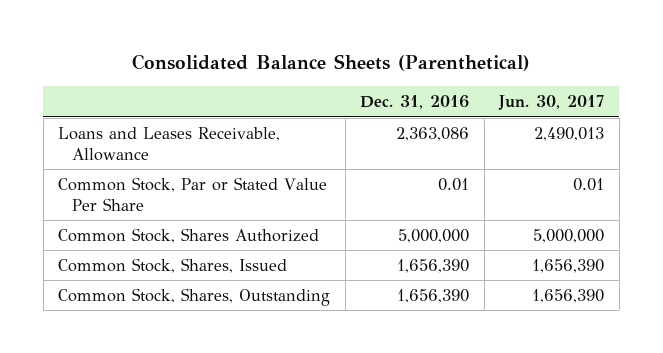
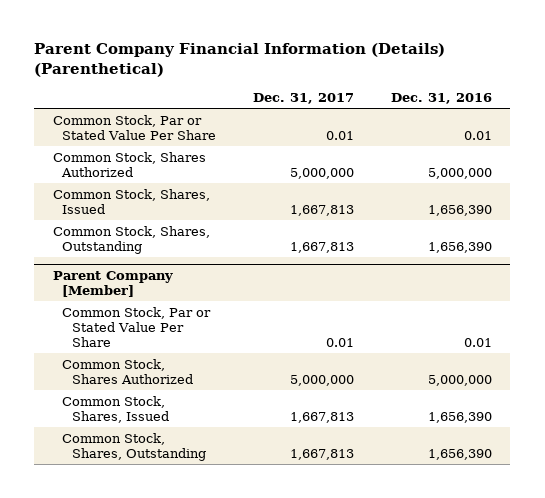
[132,54,531,72] Consolidated Balance Sheets (Parenthetical) -> [34,43,446,77] Parent Company Financial Information (Details) (Parenthetical)
[498,95,605,111] Jun. 30, 2017 -> none
none -> [253,93,355,105] Dec. 31, 2017
[58,126,281,161] Loans and Leases Receivable, Allowance -> none
none -> [52,271,173,298] Parent Company [Member]
none -> [62,306,212,347] Common Stock, Par or Stated Value Per Share
none -> [62,358,194,384] Common Stock, Shares Authorized
none -> [62,395,170,423] Common Stock, Shares, Issued
none -> [62,432,207,461] Common Stock, Shares, Outstanding

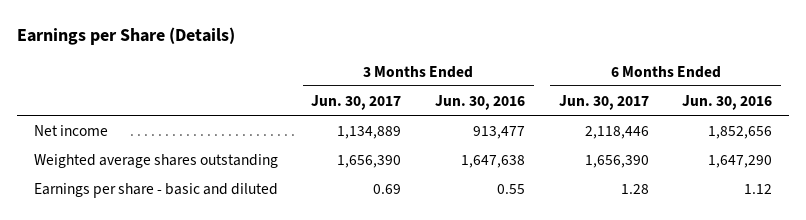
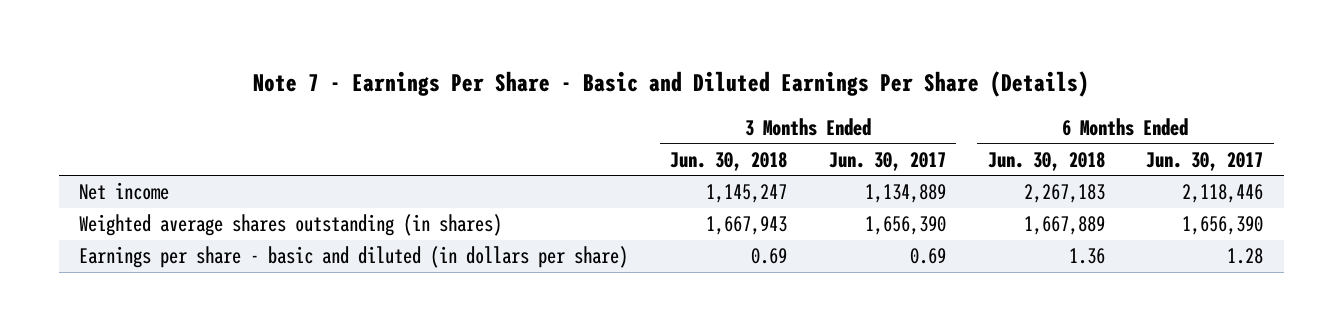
[16,27,235,46] Earnings per Share (Details) -> [253,71,1090,98] Note 7 - Earnings Per Share - Basic and Diluted Earnings Per Share (Details)
[435,94,526,110] Jun. 30, 2016 -> none
[682,94,773,110] Jun. 30, 2016 -> none
none -> [670,151,788,171] Jun. 30, 2018
none -> [987,151,1105,171] Jun. 30, 2018
[33,153,278,168] Weighted average shares outstanding -> [79,214,503,237] Weighted average shares outstanding (in shares)
[33,182,278,198] Earnings per share - basic and diluted -> [79,246,629,269] Earnings per share - basic and diluted (in dollars per share)

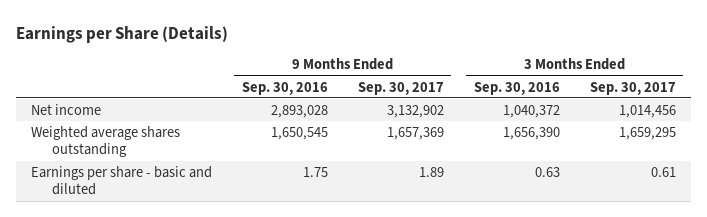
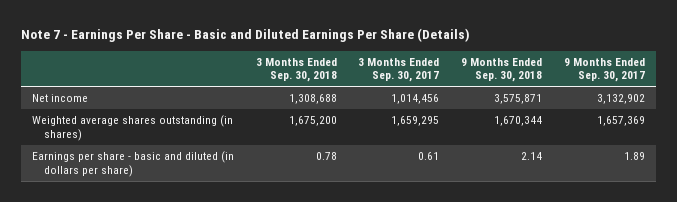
[15,25,228,43] Earnings per Share (Details) -> [20,27,470,42] Note 7 - Earnings Per Share - Basic and Diluted Earnings Per Share (Details)
[241,81,328,95] Sep. 30, 2016 -> none
[473,81,560,95] Sep. 30, 2016 -> none
none -> [255,57,337,83] 3 Months Ended Sep. 30, 2018
none -> [461,57,543,83] 9 Months Ended Sep. 30, 2018
[30,125,180,158] Weighted average shares outstanding -> [31,115,233,141] Weighted average shares outstanding (in shares)
[30,165,212,196] Earnings per share - basic and diluted -> [31,151,234,177] Earnings per share - basic and diluted (in dollars per share)

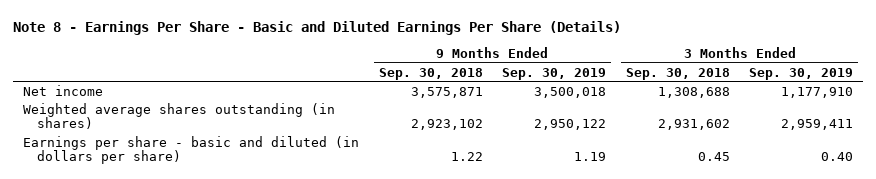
[20,27,470,42] Note 7 - Earnings Per Share - Basic and Diluted Earnings Per Share (Details) -> [13,21,622,36] Note 8 - Earnings Per Share - Basic and Diluted Earnings Per Share (Details)
[358,57,440,83] 3 Months Ended Sep. 30, 2017 -> none
[564,57,646,83] 9 Months Ended Sep. 30, 2017 -> none
none -> [502,67,607,80] Sep. 30, 2019
none -> [749,67,854,80] Sep. 30, 2019
[288,116,337,127] 1,675,200 -> [657,118,730,130] 2,931,602
[494,116,543,127] 1,670,344 -> [410,118,483,130] 2,923,102
[315,152,337,161] 0.78 -> [697,151,730,161] 0.45
[521,152,543,161] 2.14 -> [450,151,483,161] 1.22

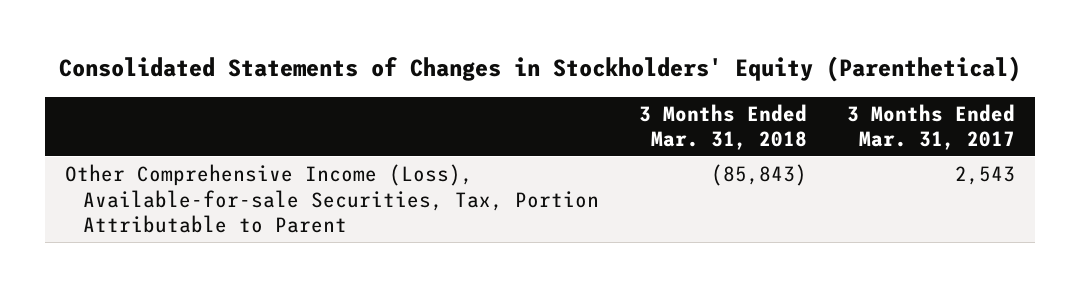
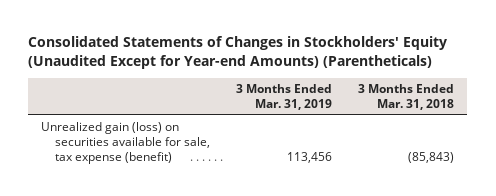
[58,56,1021,83] Consolidated Statements of Changes in Stockholders' Equity (Parenthetical) -> [28,36,448,69] Consolidated Statements of Changes in Stockholders' Equity (Unaudited Except for Year-end Amounts) (Parentheticals)
[846,103,1015,151] 3 Months Ended Mar. 31, 2017 -> none
none -> [235,83,332,111] 3 Months Ended Mar. 31, 2019
[64,163,599,234] Other Comprehensive Income (Loss), Available-for-sale Securities, Tax, Portion Attributable to Parent -> [41,122,210,165] Unrealized gain (loss) on securities available for sale, tax expense (benefit)

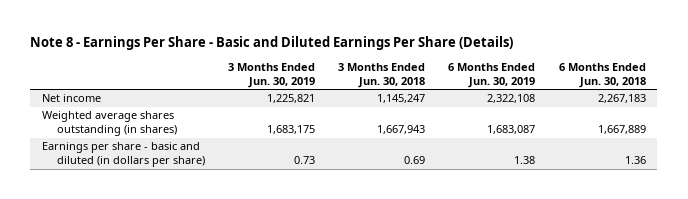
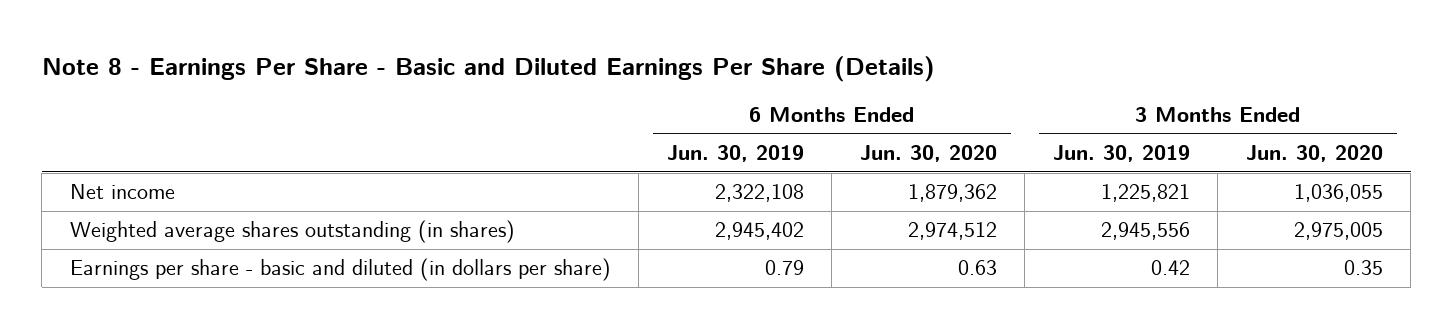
[338,63,426,88] 3 Months Ended Jun. 30, 2018 -> none
[558,63,646,88] 6 Months Ended Jun. 30, 2018 -> none
none -> [859,145,997,163] Jun. 30, 2020
none -> [1245,145,1383,163] Jun. 30, 2020
[266,125,315,135] 1,683,175 -> [1100,222,1190,241] 2,945,556
[487,125,536,135] 1,683,087 -> [714,222,804,241] 2,945,402
[293,156,315,165] 0.73 -> [1150,260,1190,276] 0.42
[514,156,536,165] 1.38 -> [764,260,804,276] 0.79

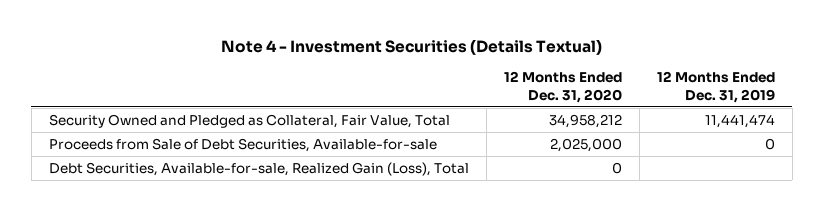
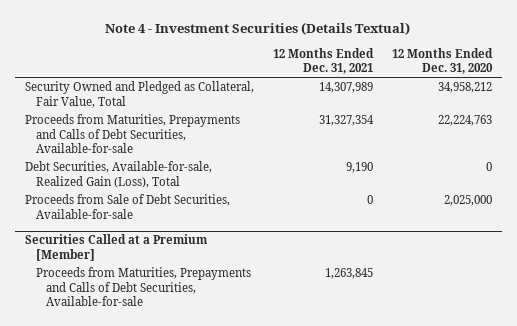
[656,71,775,103] 12 Months Ended Dec. 31, 2019 -> none
none -> [272,47,374,75] 12 Months Ended Dec. 31, 2021
none -> [24,114,240,154] Proceeds from Maturities, Prepayments and Calls of Debt Securities, Available-for-sale
[48,137,437,152] Proceeds from Sale of Debt Securities, Available-for-sale -> [24,194,230,219] Proceeds from Sale of Debt Securities, Available-for-sale
none -> [24,234,208,262] Securities Called at a Premium [Member]
none -> [35,267,251,307] Proceeds from Maturities, Prepayments and Calls of Debt Securities, Available-for-sale

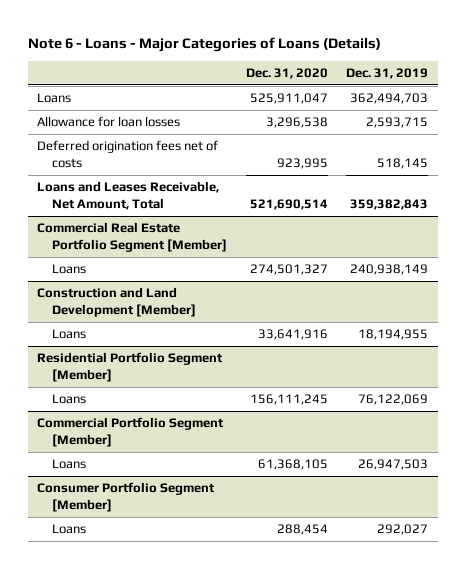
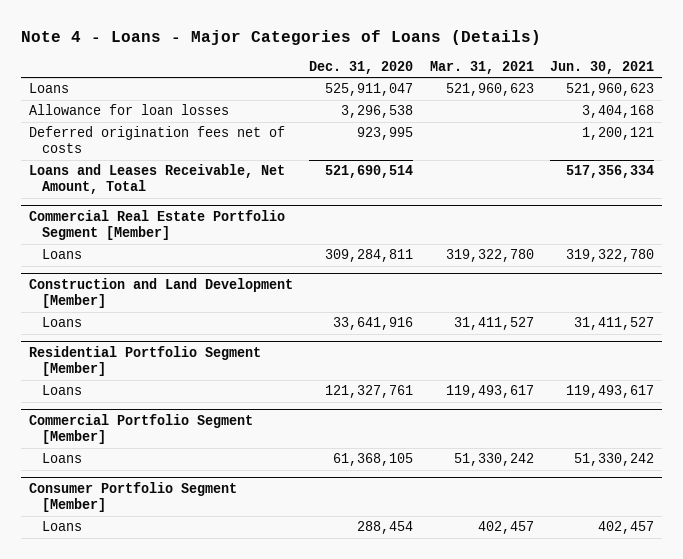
[27,36,381,52] Note 6 - Loans - Major Categories of Loans (Details) -> [20,29,541,45] Note 4 - Loans - Major Categories of Loans (Details)
[346,67,429,79] Dec. 31, 2019 -> none
none -> [429,61,534,75] Mar. 31, 2021
none -> [550,61,655,75] Jun. 30, 2021
[249,264,328,276] 274,501,327 -> [325,249,414,263] 309,284,811
[249,394,328,406] 156,111,245 -> [325,385,414,399] 121,327,761

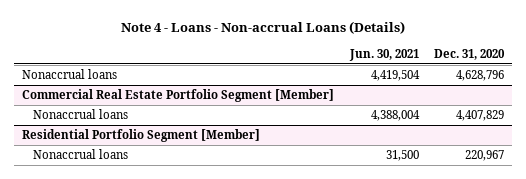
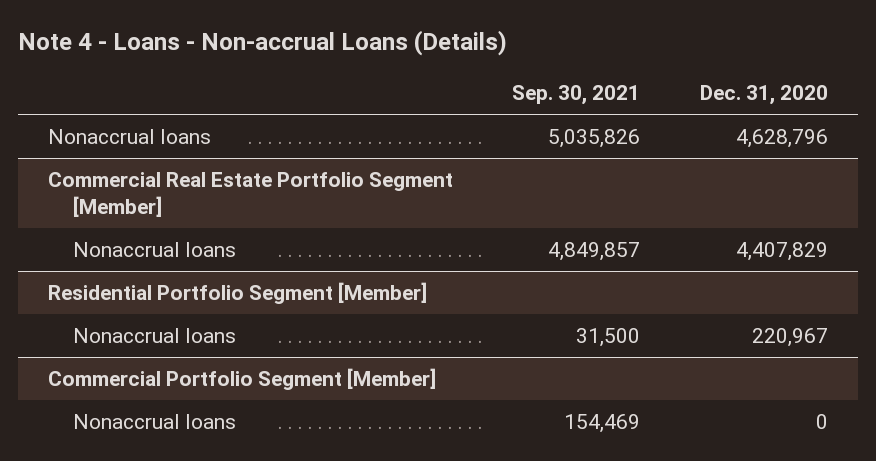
[348,48,419,61] Jun. 30, 2021 -> none
none -> [512,84,641,105] Sep. 30, 2021
none -> [47,367,436,390] Commercial Portfolio Segment [Member]
none -> [73,413,237,429] Nonaccrual loans

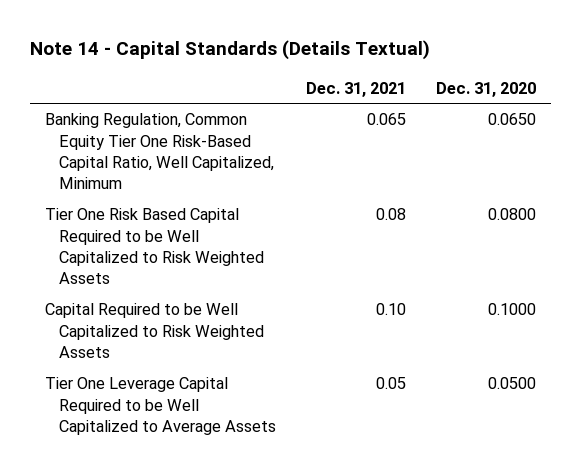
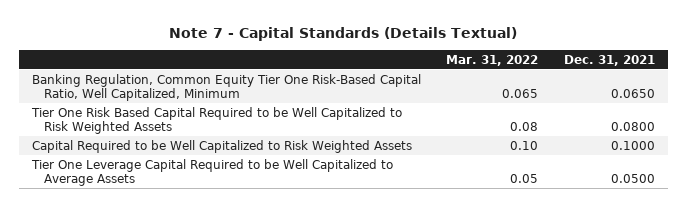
[29,40,430,61] Note 14 - Capital Standards (Details Textual) -> [169,26,518,41] Note 7 - Capital Standards (Details Textual)
[436,81,537,97] Dec. 31, 2020 -> none
none -> [446,54,539,66] Mar. 31, 2022
[366,113,406,126] 0.065 -> [611,89,656,99] 0.0650
[375,208,406,221] 0.08 -> [611,122,656,132] 0.0800
[375,303,406,316] 0.10 -> [611,140,656,150] 0.1000
[375,377,406,390] 0.05 -> [611,174,656,184] 0.0500

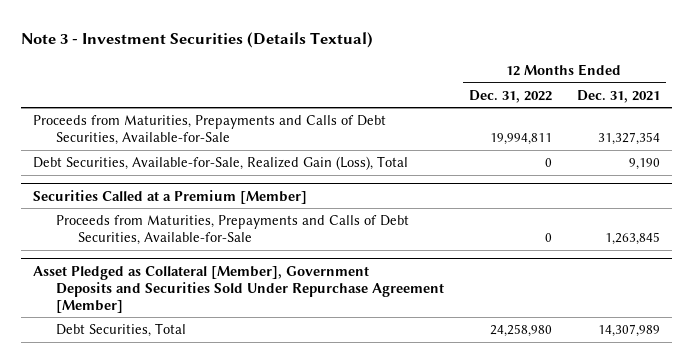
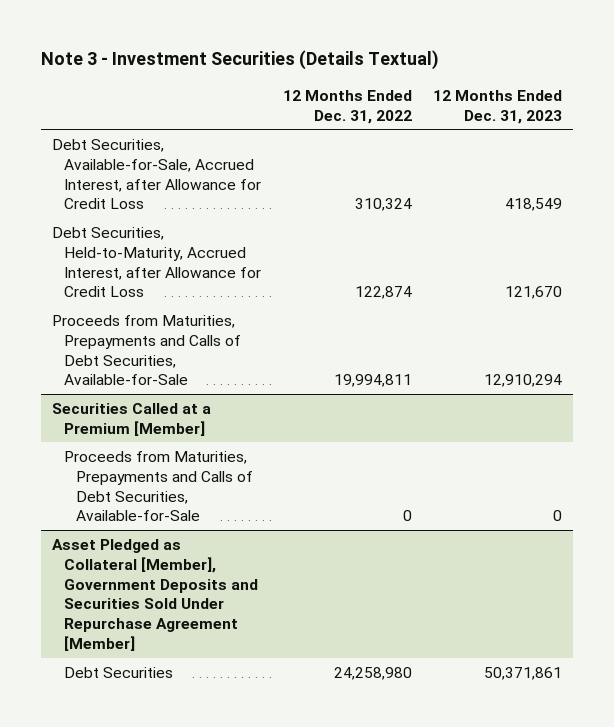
[576,89,660,103] Dec. 31, 2021 -> none
none -> [433,89,563,124] 12 Months Ended Dec. 31, 2023
none -> [52,138,262,210] Debt Securities, Available-for-Sale, Accrued Interest, after Allowance for Credit Loss
none -> [52,226,262,298] Debt Securities, Held-to-Maturity, Accrued Interest, after Allowance for Credit Loss
[33,156,409,171] Debt Securities, Available-for-Sale, Realized Gain (Loss), Total -> none
[55,323,186,338] Debt Securities, Total -> [64,666,174,678] Debt Securities

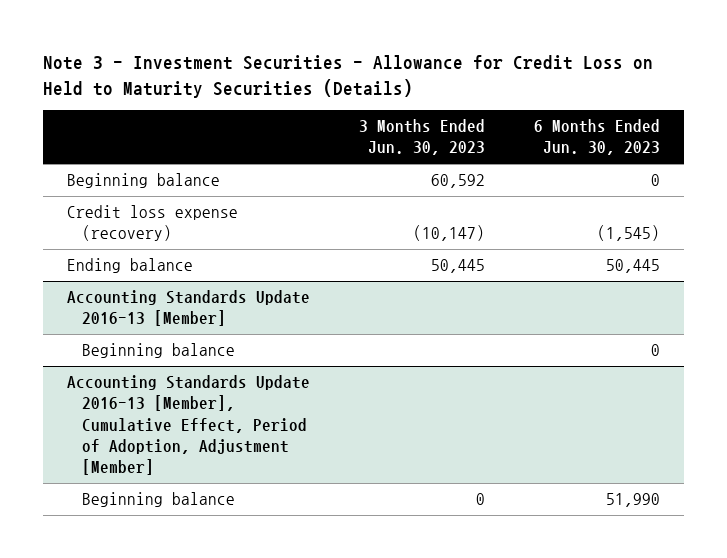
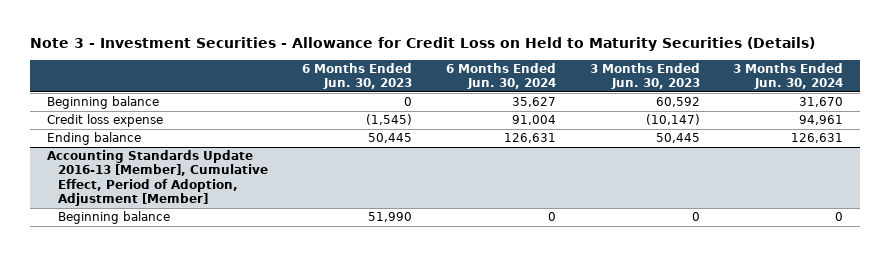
none -> [445,62,556,90] 6 Months Ended Jun. 30, 2024
none -> [733,62,844,90] 3 Months Ended Jun. 30, 2024
[67,205,239,242] Credit loss expense (recovery) -> [47,114,164,128] Credit loss expense
[67,290,311,327] Accounting Standards Update 2016-13 [Member] -> none
[82,343,236,359] Beginning balance -> none

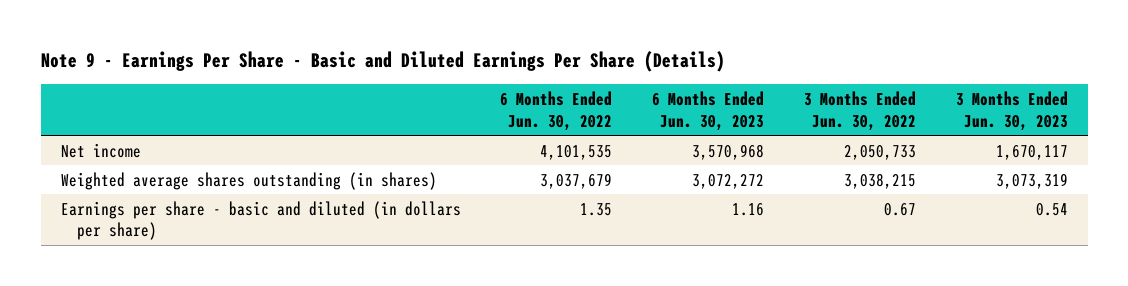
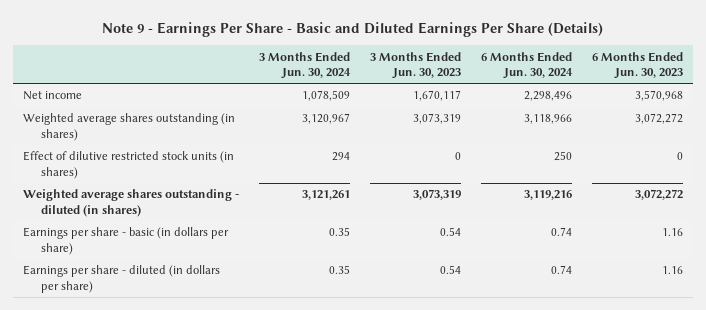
[500,91,613,131] 6 Months Ended Jun. 30, 2022 -> none
[804,91,917,131] 3 Months Ended Jun. 30, 2022 -> none
none -> [259,51,352,80] 3 Months Ended Jun. 30, 2024
none -> [481,51,574,80] 6 Months Ended Jun. 30, 2024
none -> [23,151,235,179] Effect of dilutive restricted stock units (in shares)
none -> [23,189,240,217] Weighted average shares outstanding - diluted (in shares)
[60,200,461,241] Earnings per share - basic and diluted (in dollars per share) -> [23,227,230,255] Earnings per share - basic (in dollars per share)
none -> [23,265,221,293] Earnings per share - diluted (in dollars per share)

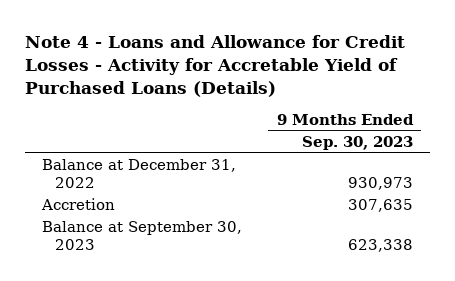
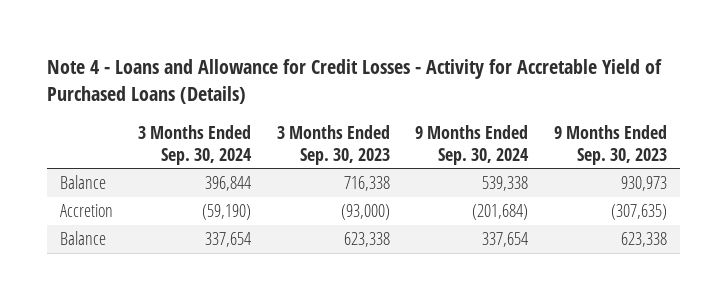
none -> [138,124,253,165] 3 Months Ended Sep. 30, 2024
none -> [276,124,390,165] 3 Months Ended Sep. 30, 2023
none -> [415,124,530,165] 9 Months Ended Sep. 30, 2024
[42,159,237,189] Balance at December 31, 2022 -> [59,174,106,189] Balance
[347,199,413,213] 307,635 -> [610,203,667,220] (307,635)
[42,221,243,251] Balance at September 30, 2023 -> [59,230,106,245] Balance

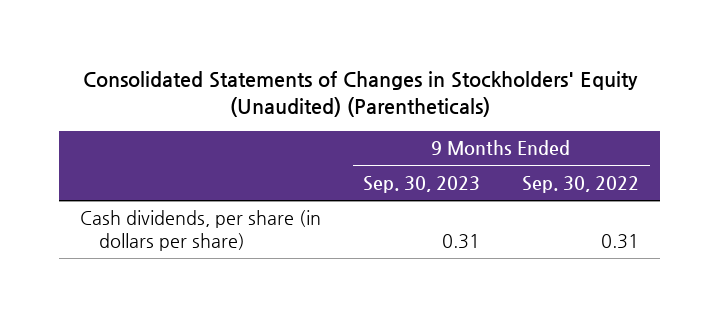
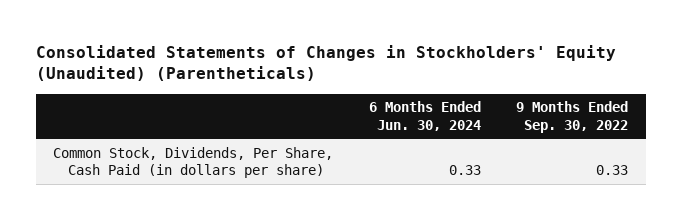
[363,175,481,193] Sep. 30, 2023 -> none
none -> [368,101,481,131] 6 Months Ended Jun. 30, 2024
[80,210,322,251] Cash dividends, per share (in dollars per share) -> [53,146,334,179] Common Stock, Dividends, Per Share, Cash Paid (in dollars per share)
[601,233,640,249] 0.31 -> [596,165,629,176] 0.33

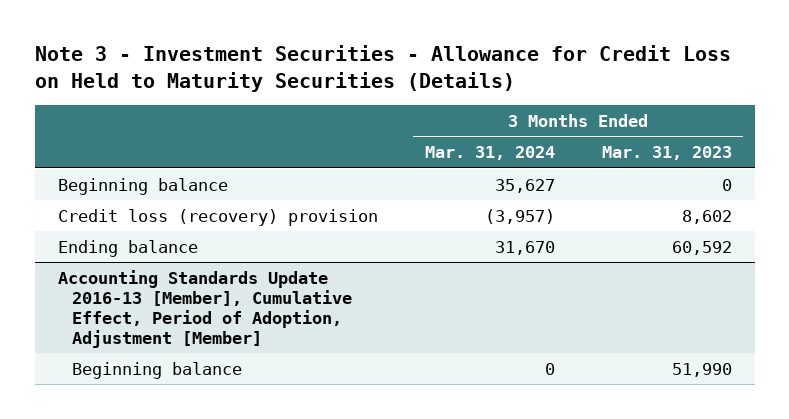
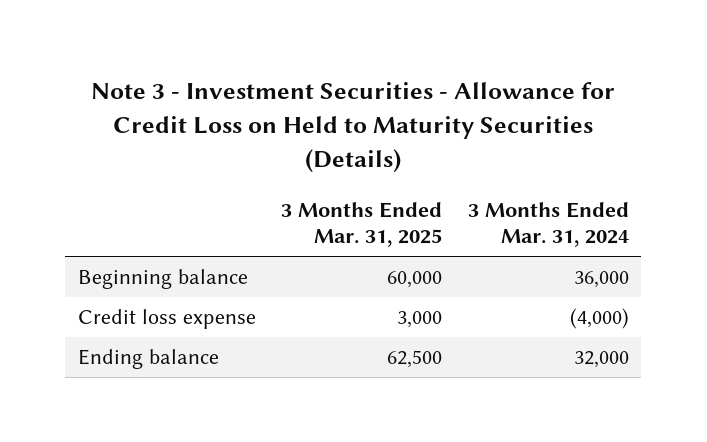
[601,146,732,161] Mar. 31, 2023 -> none
none -> [281,201,443,248] 3 Months Ended Mar. 31, 2025
[57,269,353,348] Accounting Standards Update 2016-13 [Member], Cumulative Effect, Period of Adoption, Adjustment [Member] -> none
[72,361,243,379] Beginning balance -> none
[494,178,555,193] 35,627 -> [573,271,629,289] 36,000
[57,208,378,226] Credit loss (recovery) provision -> [78,309,257,330] Credit loss expense
[484,208,555,224] (3,957) -> [569,308,629,330] (4,000)
[494,240,555,255] 31,670 -> [573,351,629,369] 32,000

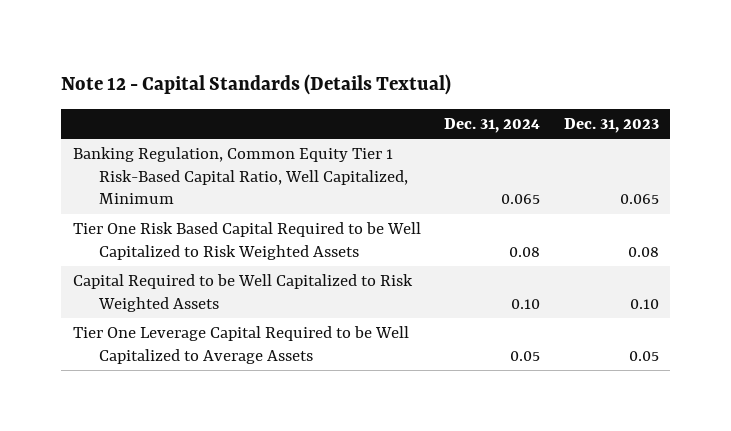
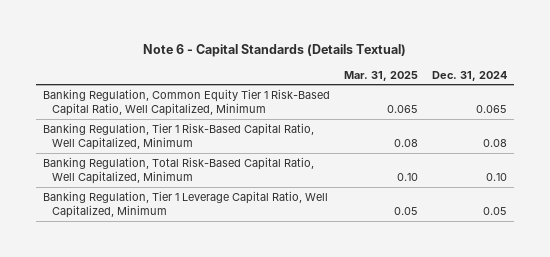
[61,74,452,96] Note 12 - Capital Standards (Details Textual) -> [143,43,407,57] Note 6 - Capital Standards (Details Textual)
[563,117,659,133] Dec. 31, 2023 -> none
none -> [344,70,419,81] Mar. 31, 2025
[72,222,421,260] Tier One Risk Based Capital Required to be Well Capitalized to Risk Weighted Assets -> [43,122,315,150] Banking Regulation, Tier 1 Risk-Based Capital Ratio, Well Capitalized, Minimum
[72,274,413,312] Capital Required to be Well Capitalized to Risk Weighted Assets -> [43,156,315,184] Banking Regulation, Total Risk-Based Capital Ratio, Well Capitalized, Minimum
[72,326,409,364] Tier One Leverage Capital Required to be Well Capitalized to Average Assets -> [43,190,329,218] Banking Regulation, Tier 1 Leverage Capital Ratio, Well Capitalized, Minimum

